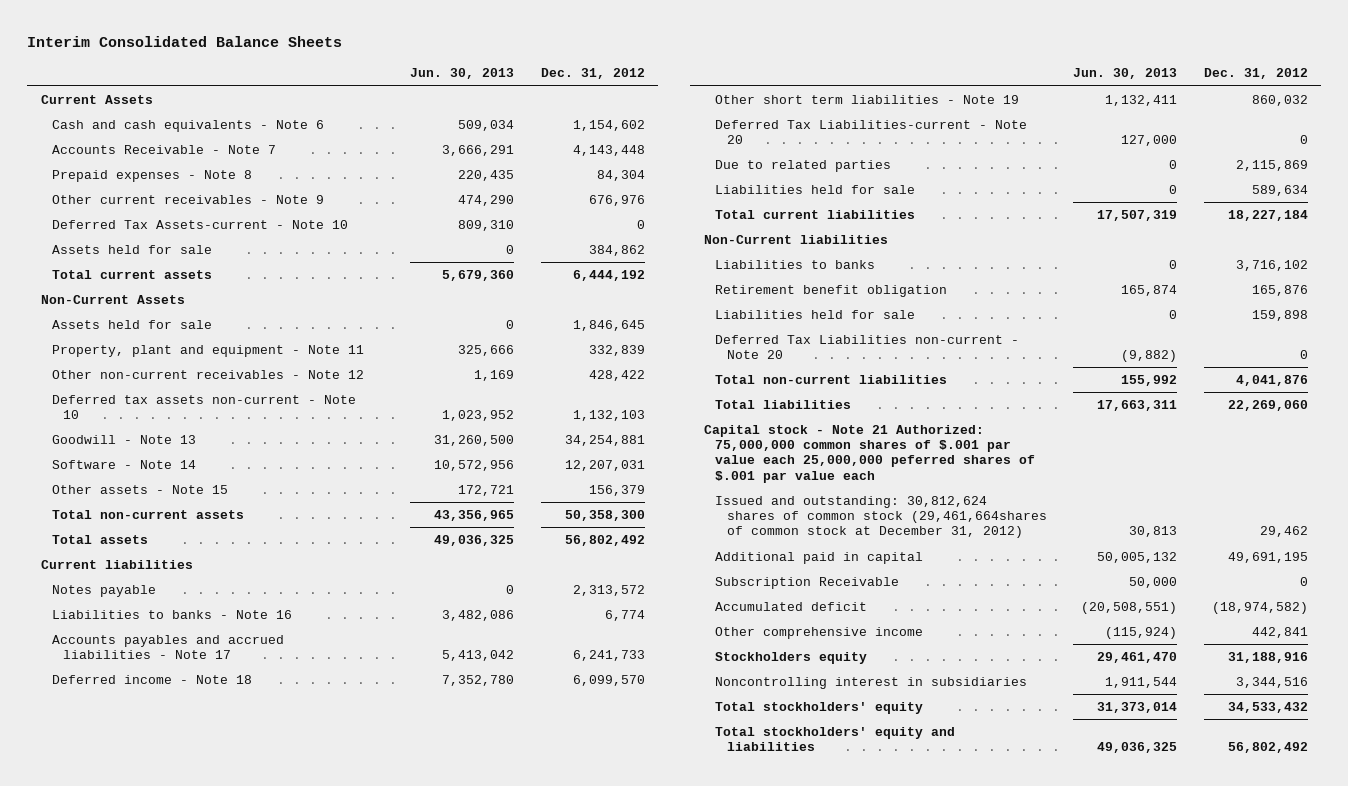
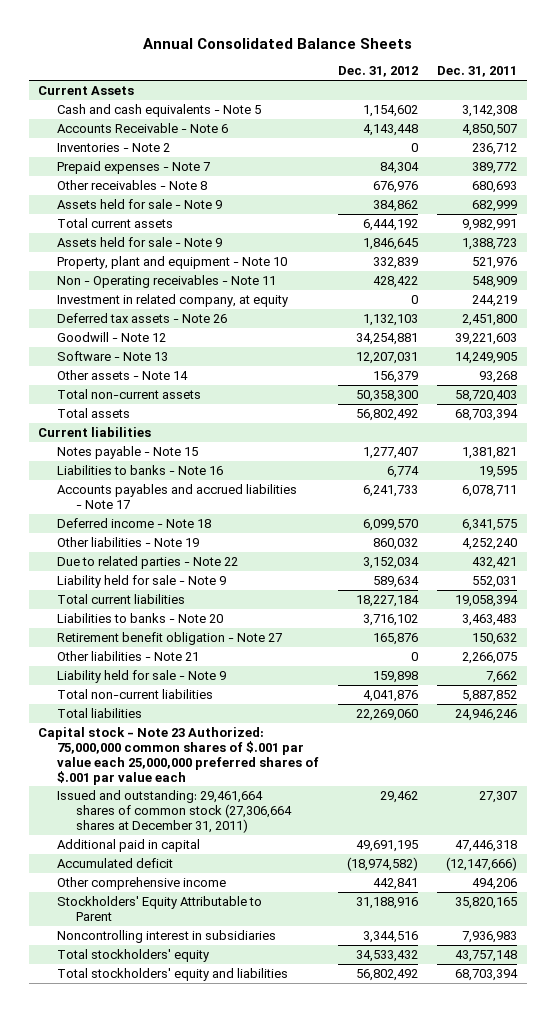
[27,36,343,48] Interim Consolidated Balance Sheets -> [142,37,412,49] Annual Consolidated Balance Sheets
[410,68,515,80] Jun. 30, 2013 -> none
none -> [437,66,518,78] Dec. 31, 2011
[52,219,349,229] Deferred Tax Assets-current - Note 10 -> none
[52,119,325,132] Cash and cash equivalents - Note 6 -> [57,104,262,118] Cash and cash equivalents - Note 5
[52,144,277,154] Accounts Receivable - Note 7 -> [57,123,229,134] Accounts Receivable - Note 6
none -> [57,143,171,153] Inventories - Note 2
[52,169,253,182] Prepaid expenses - Note 8 -> [57,161,211,175] Prepaid expenses - Note 7
[52,194,325,204] Other current receivables - Note 9 -> [57,180,208,191] Other receivables - Note 8
[52,244,213,254] Assets held for sale -> [57,199,223,210] Assets held for sale - Note 9
[40,294,185,304] Non-Current Assets -> none
[52,319,213,329] Assets held for sale -> [57,237,223,248] Assets held for sale - Note 9
[52,344,365,357] Property, plant and equipment - Note 11 -> [57,256,288,270] Property, plant and equipment - Note 10
[52,369,365,379] Other non-current receivables - Note 12 -> [57,275,277,289] Non - Operating receivables - Note 11
none -> [57,294,289,308] Investment in related company, at equity
[52,394,357,420] Deferred tax assets non-current - Note 10 -> [57,313,228,324] Deferred tax assets - Note 26
[52,434,197,444] Goodwill - Note 13 -> [57,332,167,343] Goodwill - Note 12
[52,459,197,469] Software - Note 14 -> [57,351,169,362] Software - Note 13
[52,484,229,494] Other assets - Note 15 -> [57,370,189,381] Other assets - Note 14
[52,584,157,597] Notes payable -> [57,446,199,460] Notes payable - Note 15
[572,584,645,596] 2,313,572 -> [363,447,419,460] 1,277,407
[715,119,1028,145] Deferred Tax Liabilities-current - Note 20 -> none
[715,94,1020,104] Other short term liabilities - Note 19 -> [57,537,200,548] Other liabilities - Note 19
[715,159,892,172] Due to related parties -> [57,556,239,570] Due to related parties - Note 22
[1235,159,1308,171] 2,115,869 -> [363,557,420,570] 3,152,034
[715,184,916,194] Liabilities held for sale -> [57,575,227,589] Liability held for sale - Note 9
[703,234,888,244] Non-Current liabilities -> none
[715,334,1020,360] Deferred Tax Liabilities non-current - Note 20 -> none
[715,259,876,269] Liabilities to banks -> [57,613,224,624] Liabilities to banks - Note 20
[715,284,948,297] Retirement benefit obligation -> [57,632,283,646] Retirement benefit obligation - Note 27
none -> [57,651,200,662] Other liabilities - Note 21
[715,309,916,319] Liabilities held for sale -> [57,670,227,684] Liability held for sale - Note 9
[703,424,1036,483] Capital stock - Note 21 Authorized: 75,000,000 common shares of $.001 par value each 25,000,000 peferred shares of $.001 par value each -> [38,727,320,785] Capital stock - Note 23 Authorized: 75,000,000 common shares of $.001 par value each 25,000,000 preferred shares of $.001 par value each
[715,495,1047,539] Issued and outstanding: 30,812,624 shares of common stock (29,461,664shares of common stock at December 31, 2012) -> [57,790,292,833] Issued and outstanding: 29,461,664 shares of common stock (27,306,664 shares at December 31, 2011)
[715,576,900,589] Subscription Receivable -> none
[715,651,868,664] Stockholders equity -> [57,896,263,921] Stockholders' Equity Attributable to Parent

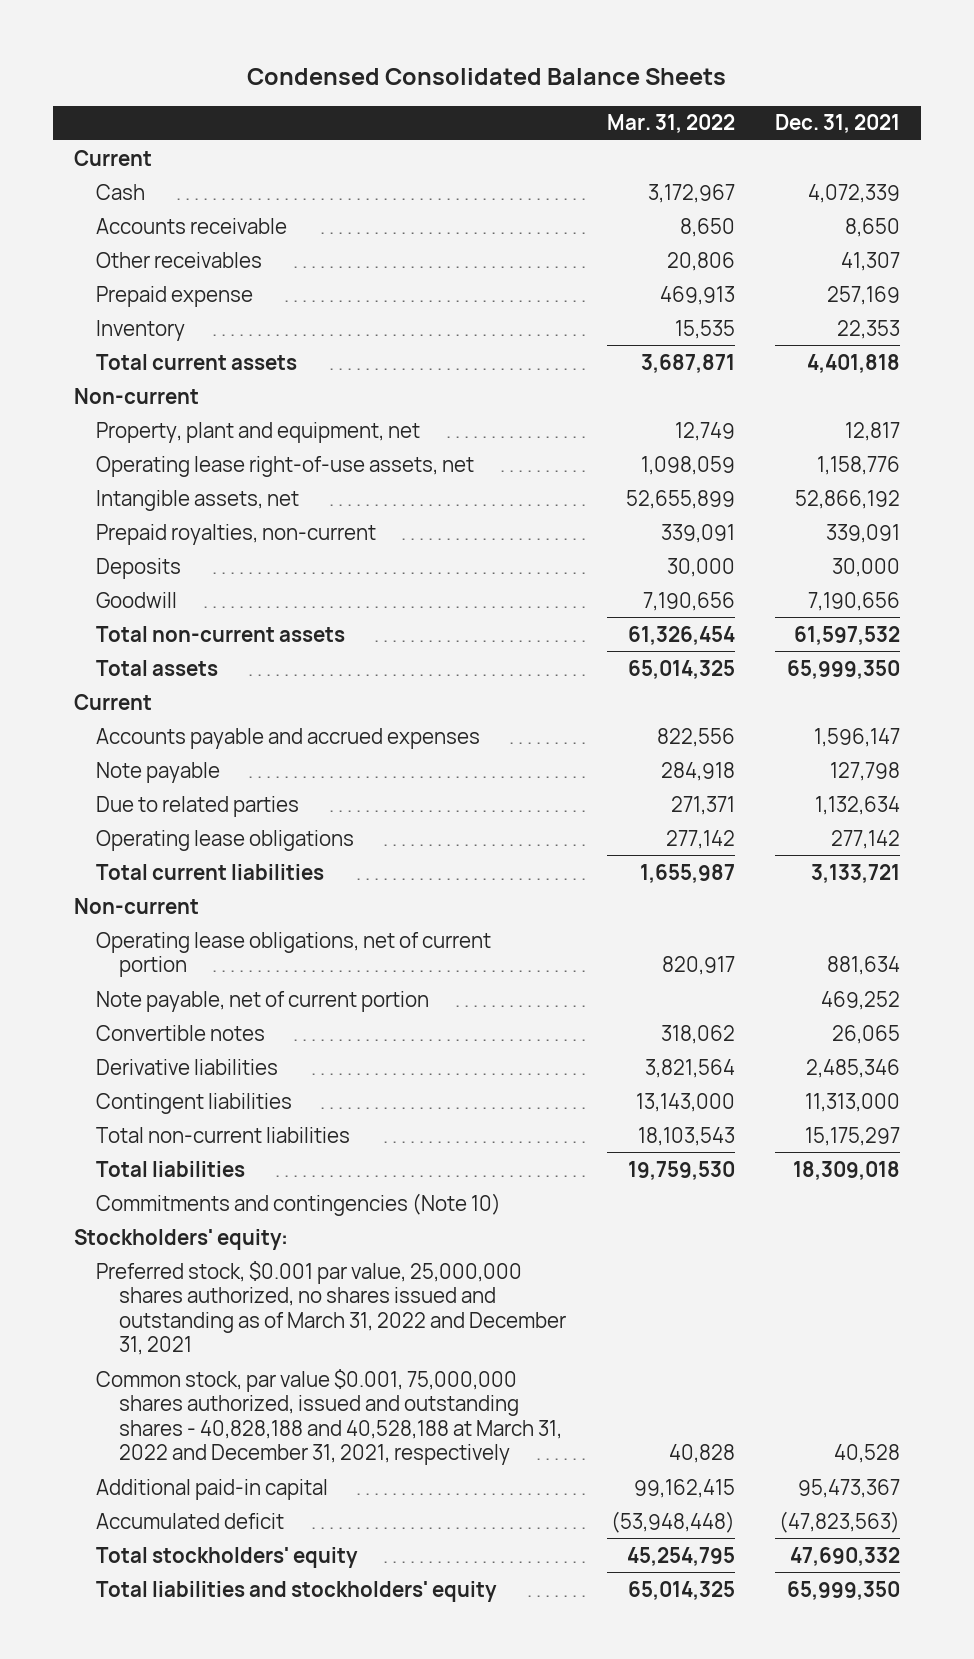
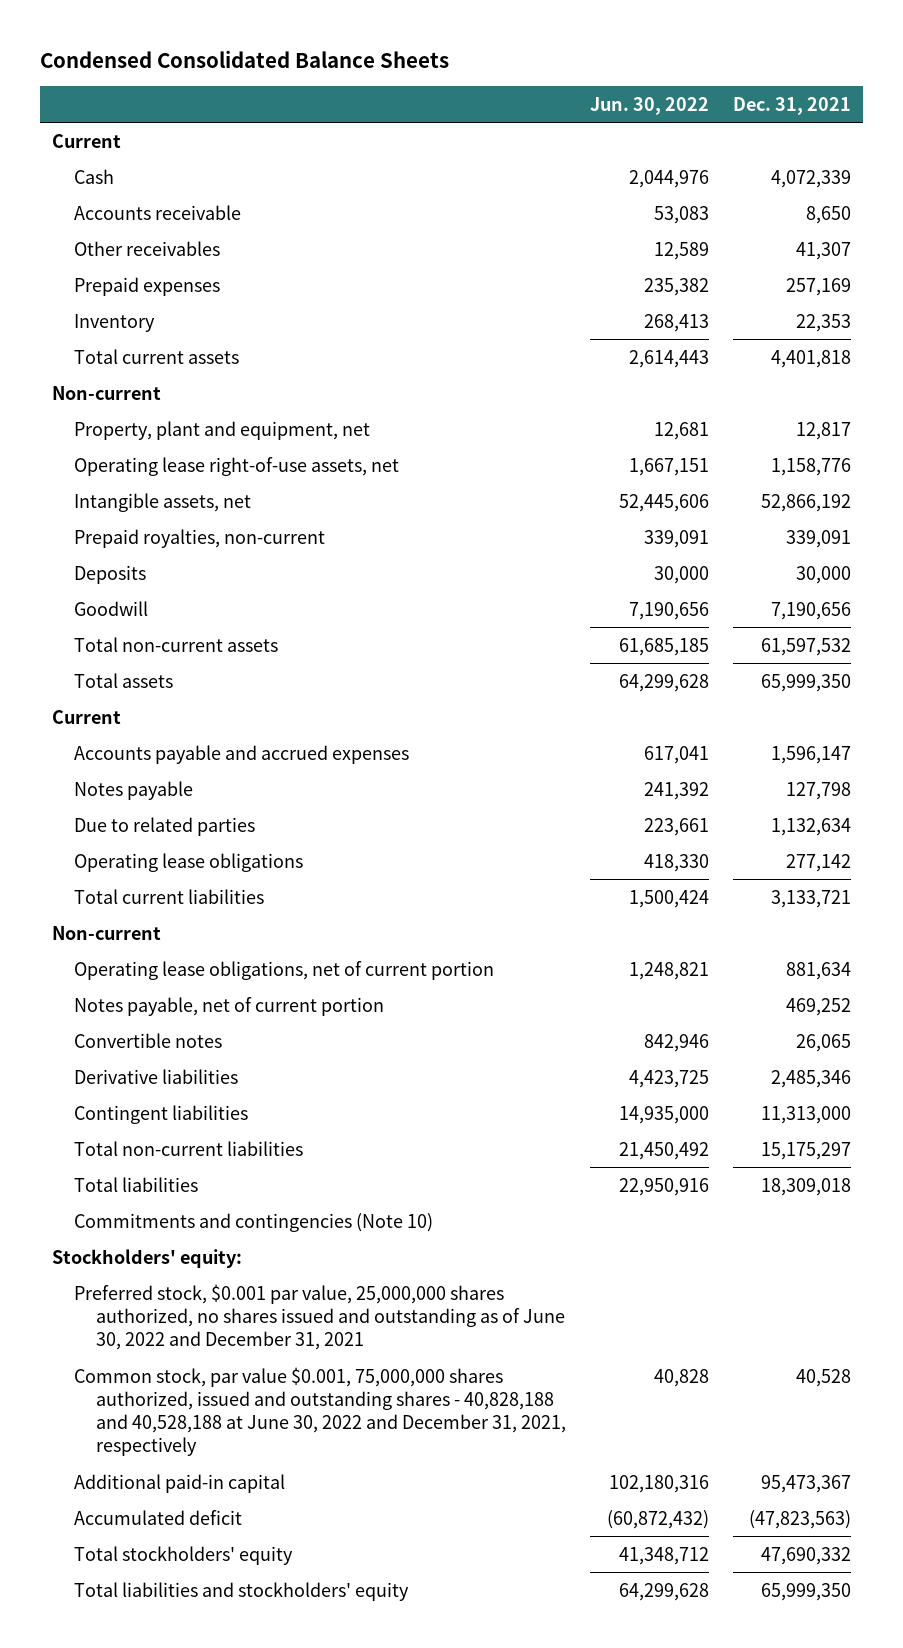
[606,114,735,134] Mar. 31, 2022 -> none
none -> [589,96,709,115] Jun. 30, 2022
[96,285,254,307] Prepaid expense -> [73,276,220,296] Prepaid expenses
[96,761,221,783] Note payable -> [73,780,193,800] Notes payable
[96,990,430,1012] Note payable, net of current portion -> [73,996,384,1016] Notes payable, net of current portion
[96,1260,566,1356] Preferred stock, $0.001 par value, 25,000,000 shares authorized, no shares issued and outstanding as of March 31, 2022 and December 31, 2021 -> [73,1283,565,1350] Preferred stock, $0.001 par value, 25,000,000 shares authorized, no shares issued and outstanding as of June 30, 2022 and December 31, 2021
[96,1368,562,1466] Common stock, par value $0.001, 75,000,000 shares authorized, issued and outstanding shares - 40,828,188 and 40,528,188 at March 31, 2022 and December 31, 2021, respectively -> [73,1366,566,1457] Common stock, par value $0.001, 75,000,000 shares authorized, issued and outstanding shares - 40,828,188 and 40,528,188 at June 30, 2022 and December 31, 2021, respectively

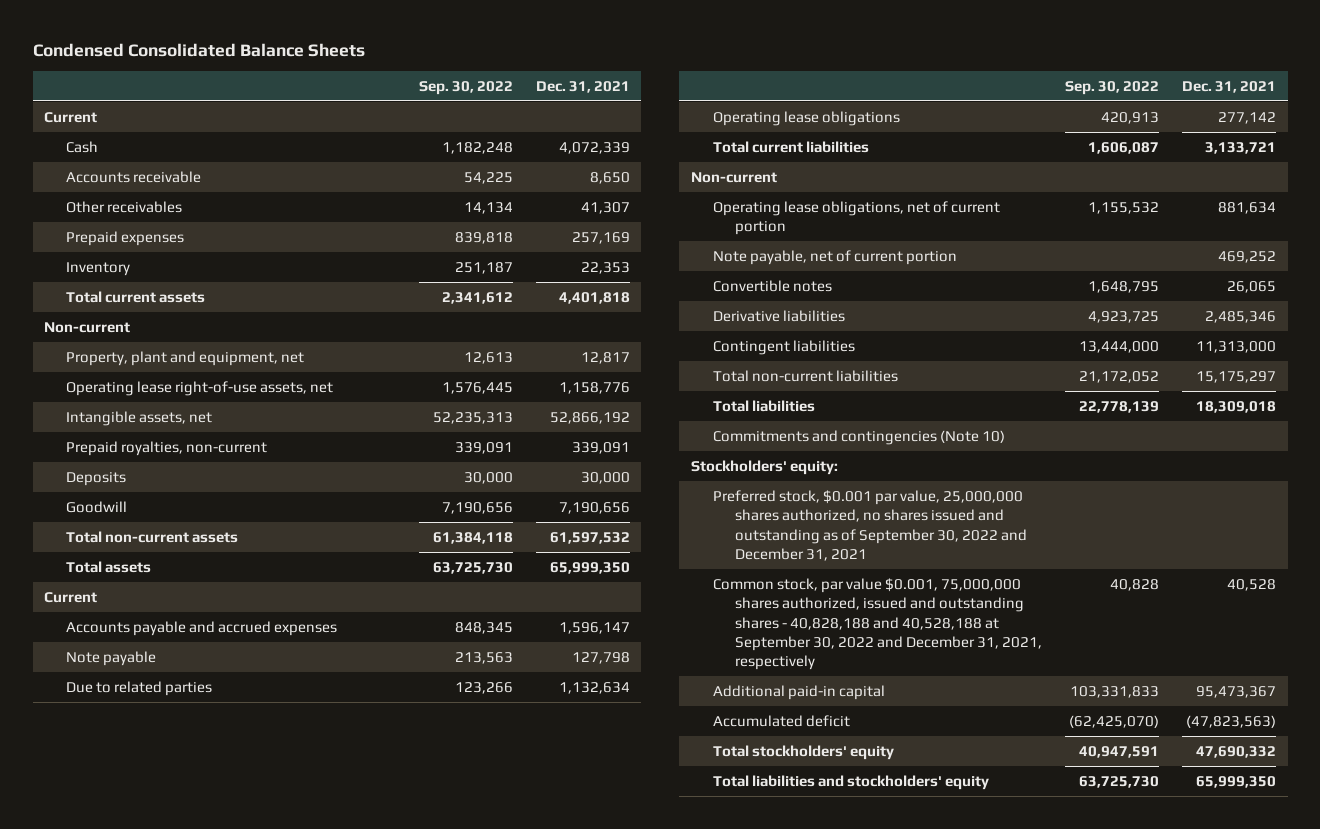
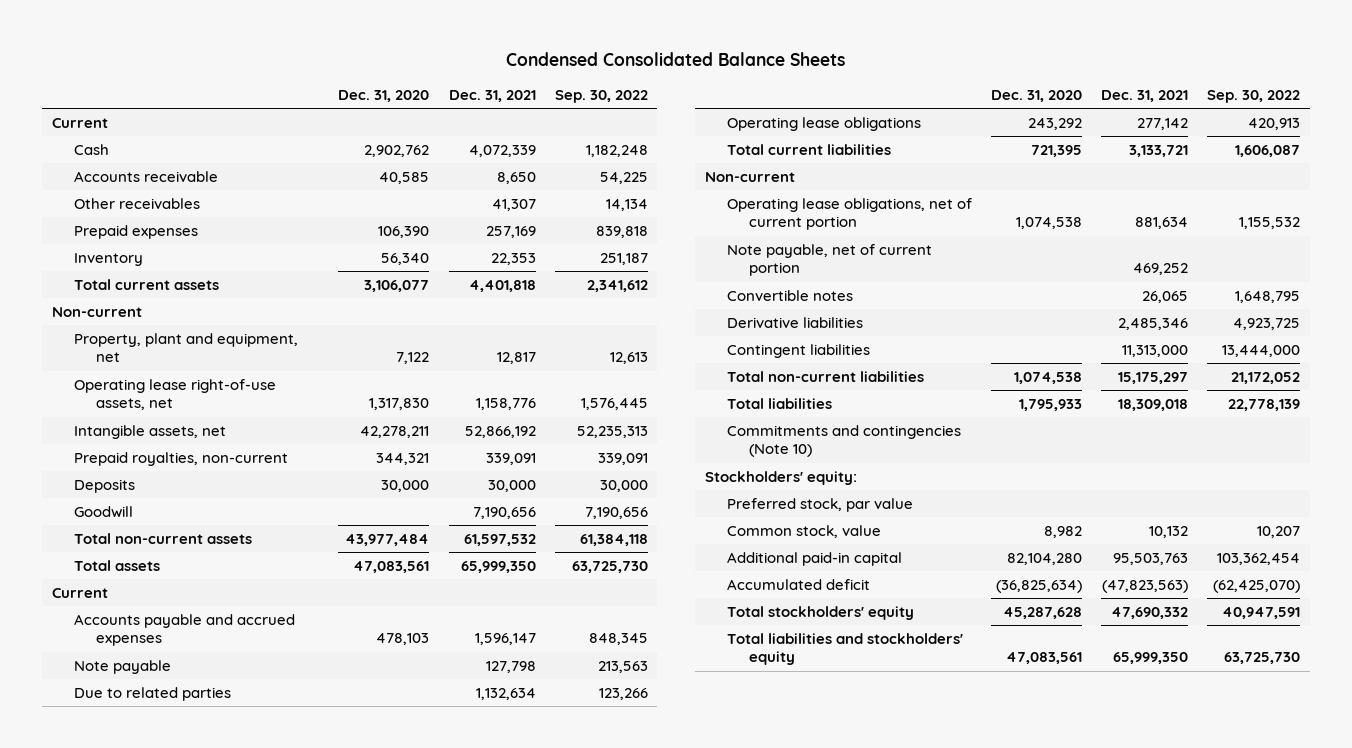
none -> [338,89,430,102] Dec. 31, 2020
[712,577,1042,671] Common stock, par value $0.001, 75,000,000 shares authorized, issued and outstanding shares - 40,828,188 and 40,528,188 at September 30, 2022 and December 31, 2021, respectively -> none
[712,489,1027,562] Preferred stock, $0.001 par value, 25,000,000 shares authorized, no shares issued and outstanding as of September 30, 2022 and December 31, 2021 -> [726,497,913,512] Preferred stock, par value
none -> [726,524,881,538] Common stock, value
[1070,685,1160,698] 103,331,833 -> [1217,552,1301,565] 103,362,454
[1196,685,1277,698] 95,473,367 -> [1113,552,1189,565] 95,503,763

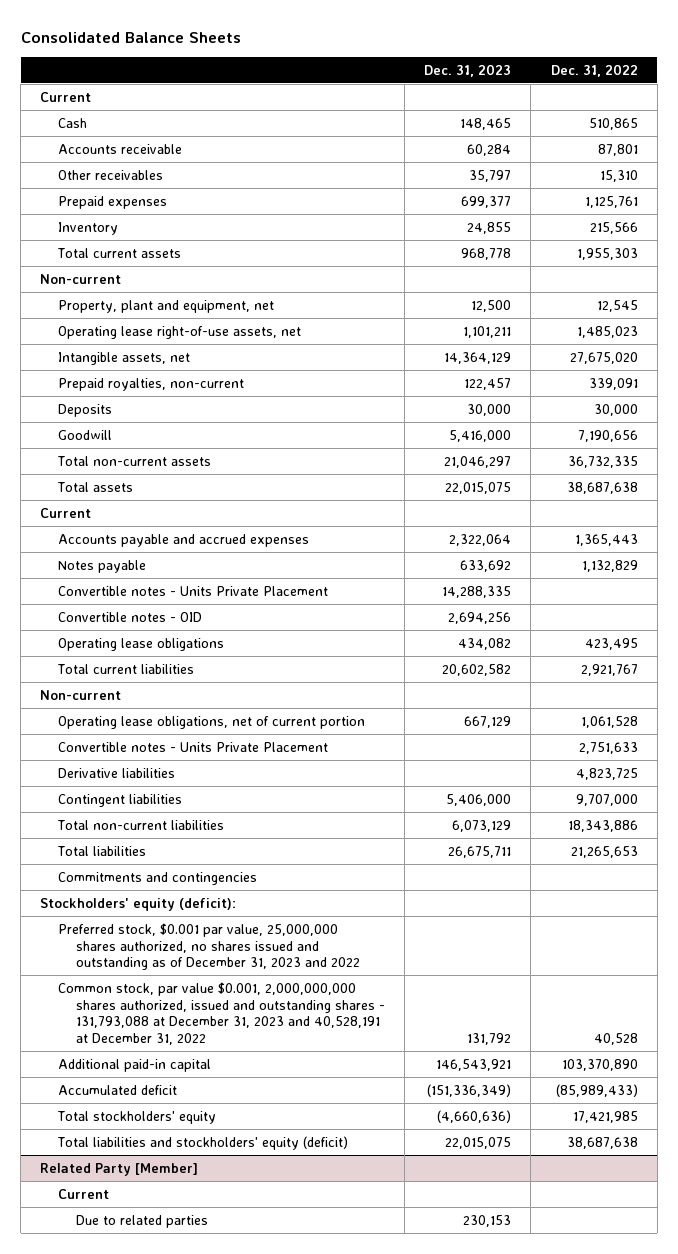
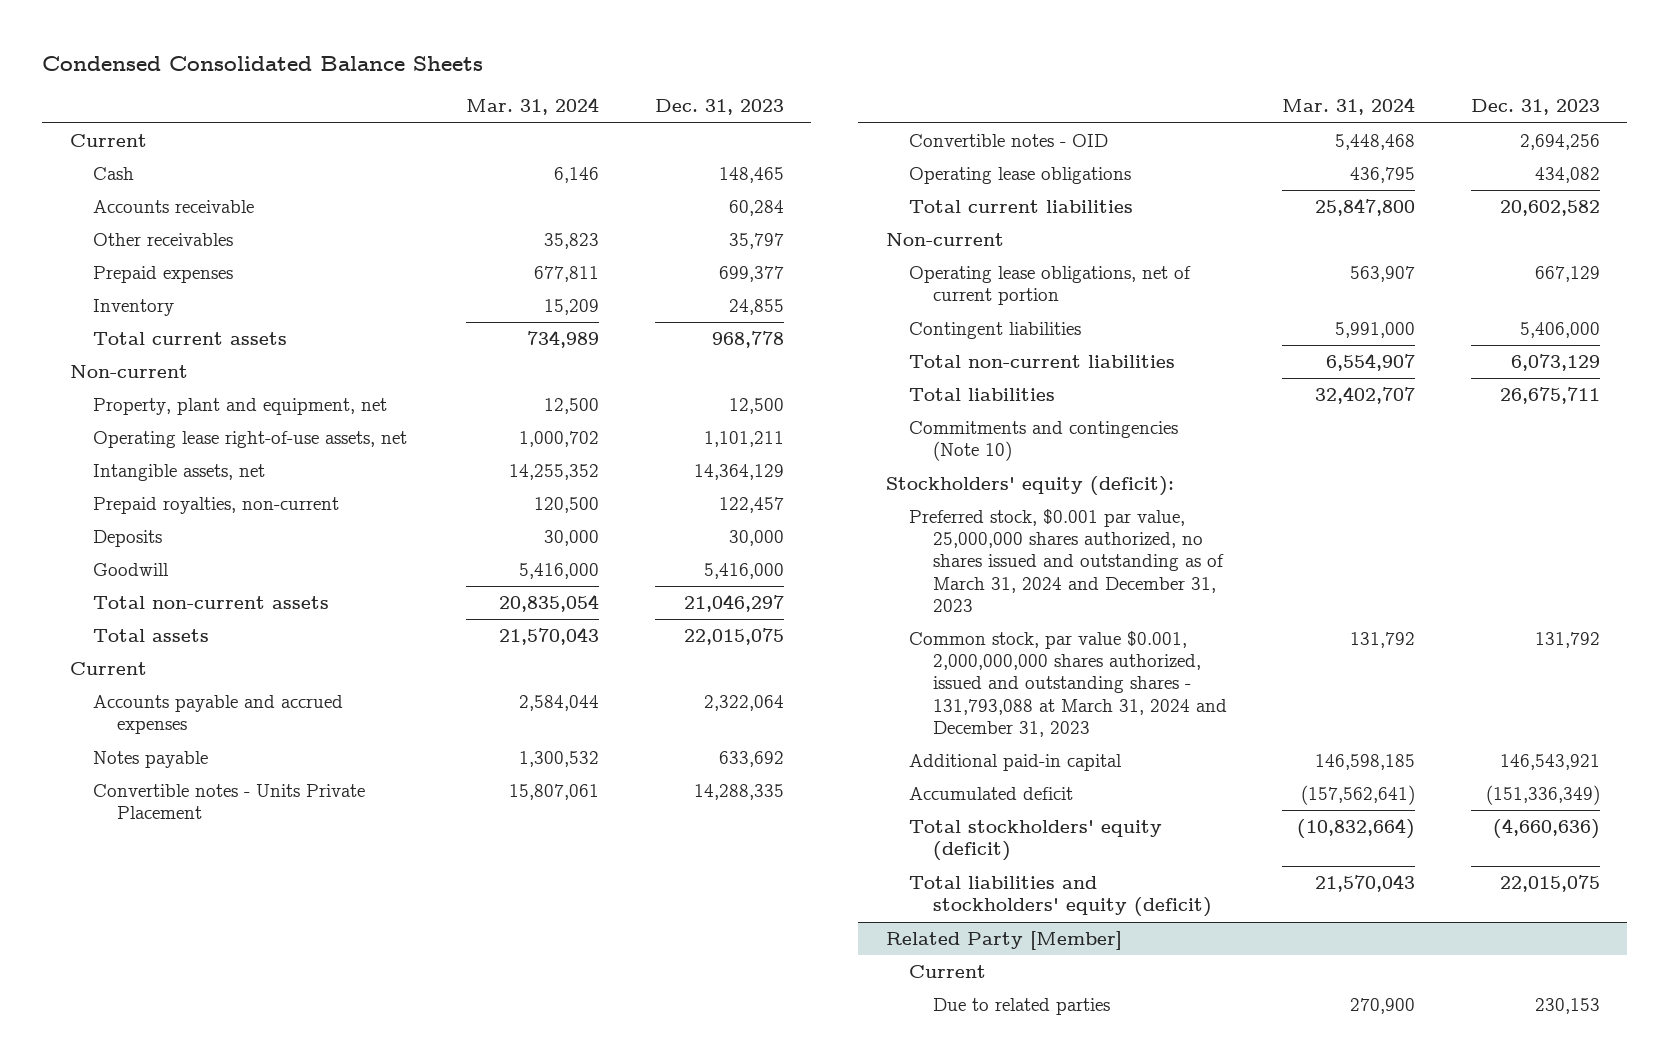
[20,31,241,43] Consolidated Balance Sheets -> [41,55,483,71] Condensed Consolidated Balance Sheets
[550,63,638,77] Dec. 31, 2022 -> none
none -> [466,97,600,116] Mar. 31, 2024
[58,741,329,752] Convertible notes - Units Private Placement -> none
[58,767,176,778] Derivative liabilities -> none
[58,871,258,885] Commitments and contingencies -> [909,421,1179,462] Commitments and contingencies (Note 10)
[58,922,360,971] Preferred stock, $0.001 par value, 25,000,000 shares authorized, no shares issued and outstanding as of December 31, 2023 and 2022 -> [909,509,1224,612] Preferred stock, $0.001 par value, 25,000,000 shares authorized, no shares issued and outstanding as of March 31, 2024 and December 31, 2023
[58,981,385,1046] Common stock, par value $0.001, 2,000,000,000 shares authorized, issued and outstanding shares - 131,793,088 at December 31, 2023 and 40,528,191 at December 31, 2022 -> [909,631,1227,737] Common stock, par value $0.001, 2,000,000,000 shares authorized, issued and outstanding shares - 131,793,088 at March 31, 2024 and December 31, 2023
[57,1110,217,1124] Total stockholders' equity -> [909,820,1163,862] Total stockholders' equity (deficit)

